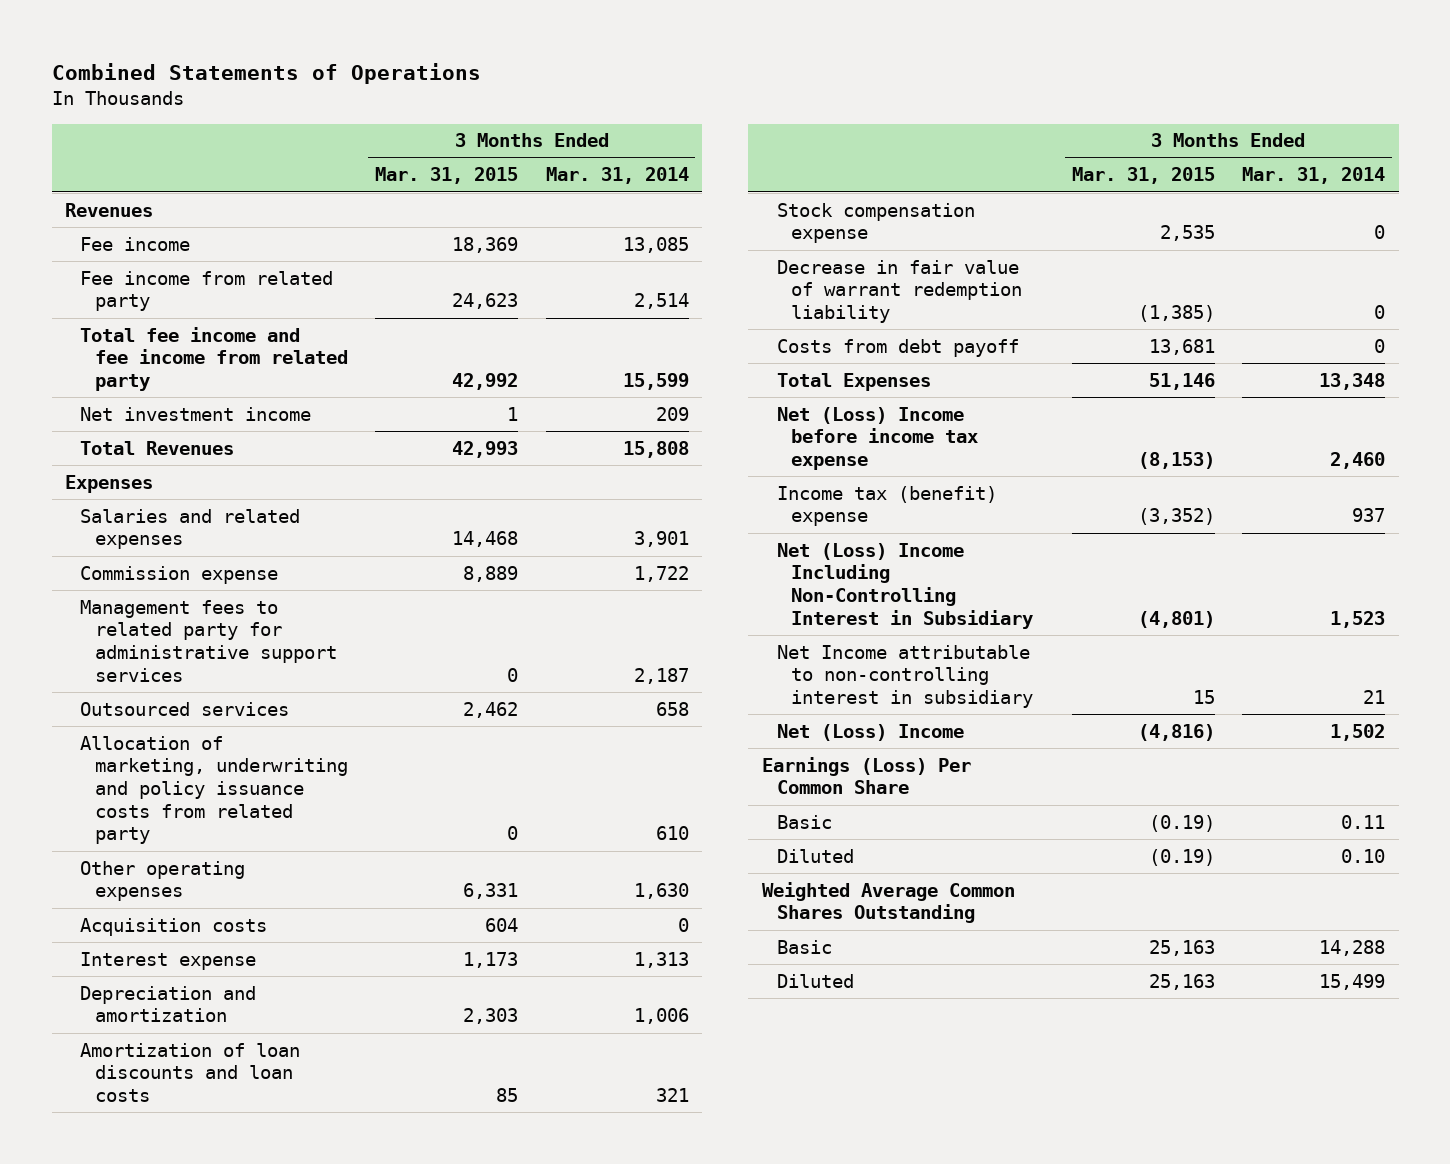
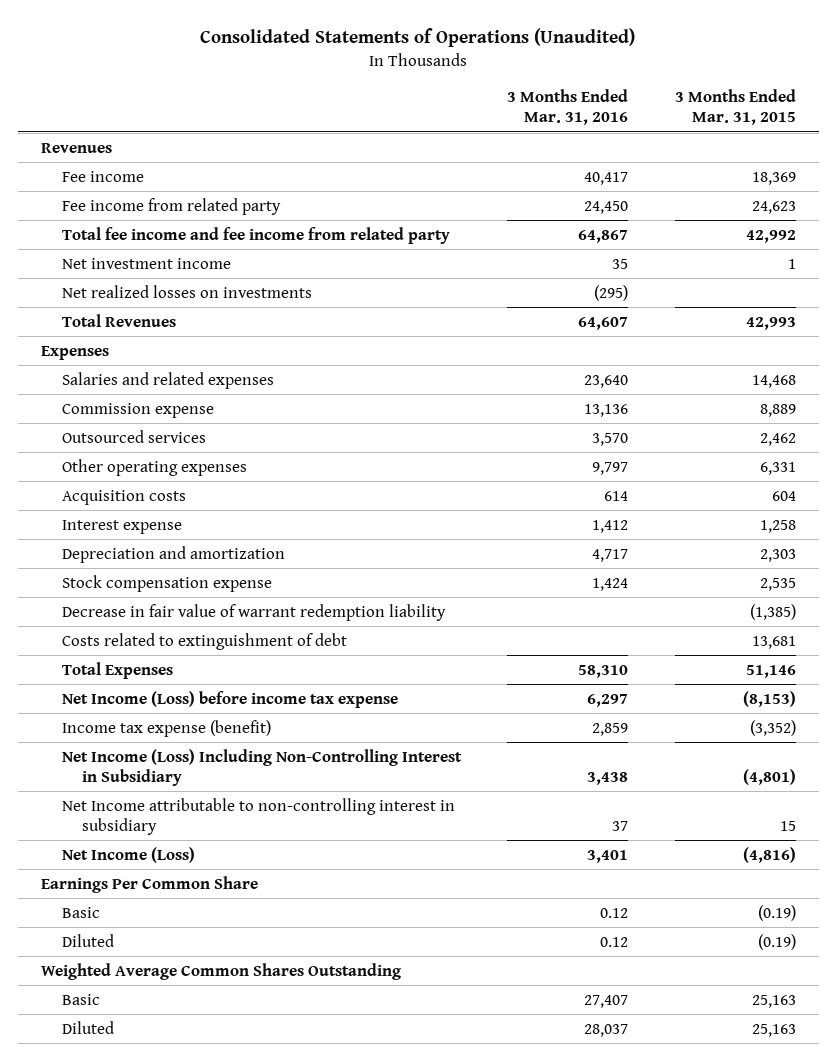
[51,63,481,85] Combined Statements of Operations -> [200,28,636,48] Consolidated Statements of Operations (Unaudited)
[545,167,689,185] Mar. 31, 2014 -> none
none -> [507,89,629,126] 3 Months Ended Mar. 31, 2016
none -> [61,284,312,298] Net realized losses on investments
[80,599,337,682] Management fees to related party for administrative support services -> none
[80,735,348,845] Allocation of marketing, underwriting and policy issuance costs from related party -> none
[463,951,519,968] 1,173 -> [759,519,796,533] 1,258
[80,1042,301,1103] Amortization of loan discounts and loan costs -> none
[776,338,1019,357] Costs from debt payoff -> [61,632,347,650] Costs related to extinguishment of debt
[776,406,979,471] Net (Loss) Income before income tax expense -> [61,690,398,708] Net Income (Loss) before income tax expense
[776,485,997,527] Income tax (benefit) expense -> [61,719,271,737] Income tax expense (benefit)
[776,542,1034,629] Net (Loss) Income Including Non-Controlling Interest in Subsidiary -> [61,748,462,786] Net Income (Loss) Including Non-Controlling Interest in Subsidiary
[776,723,964,741] Net (Loss) Income -> [61,846,195,863] Net Income (Loss)
[761,756,971,795] Earnings (Loss) Per Common Share -> [40,875,258,893] Earnings Per Common Share

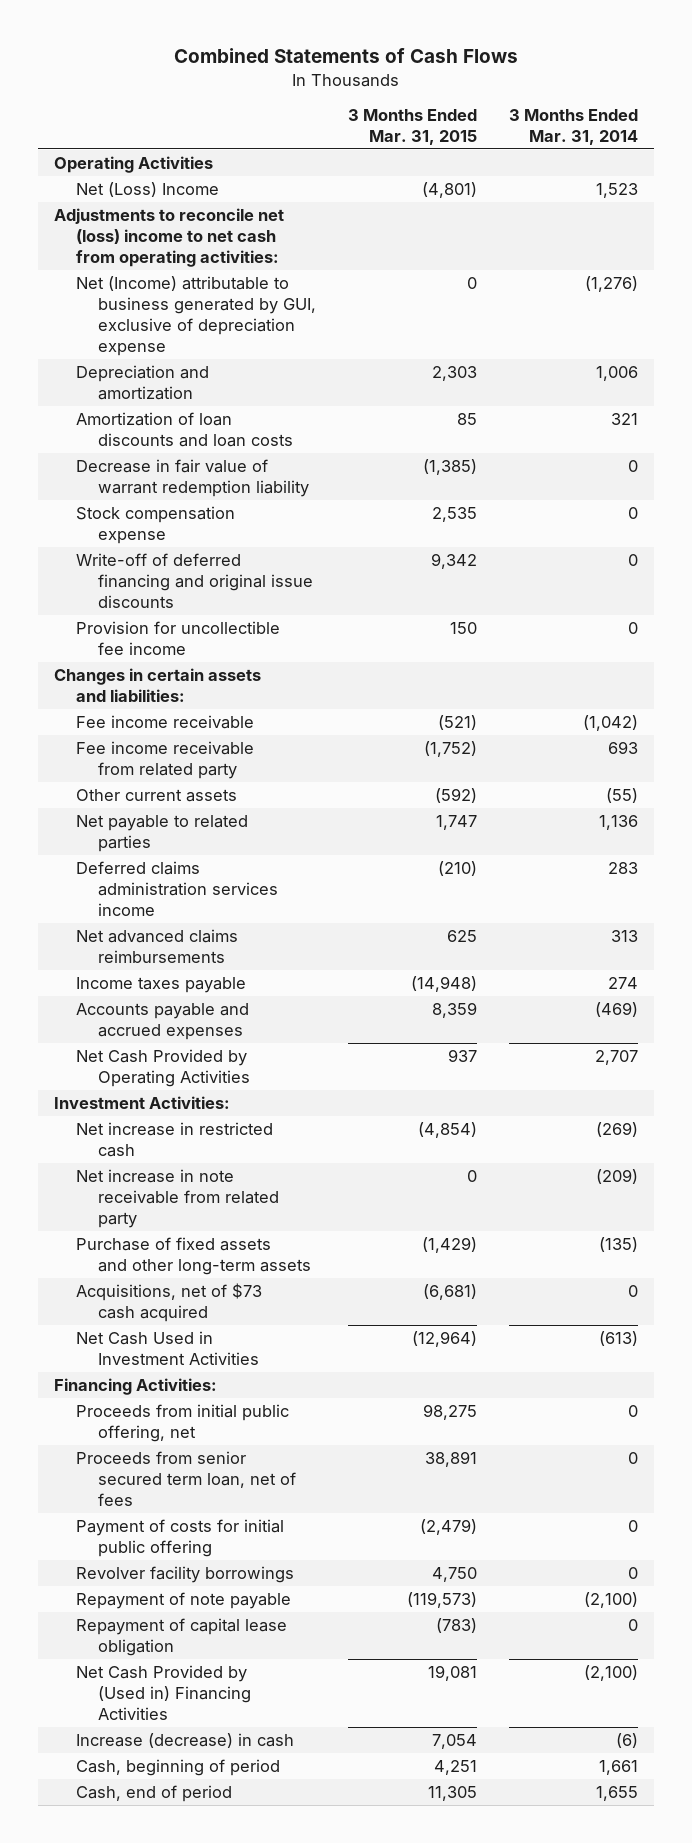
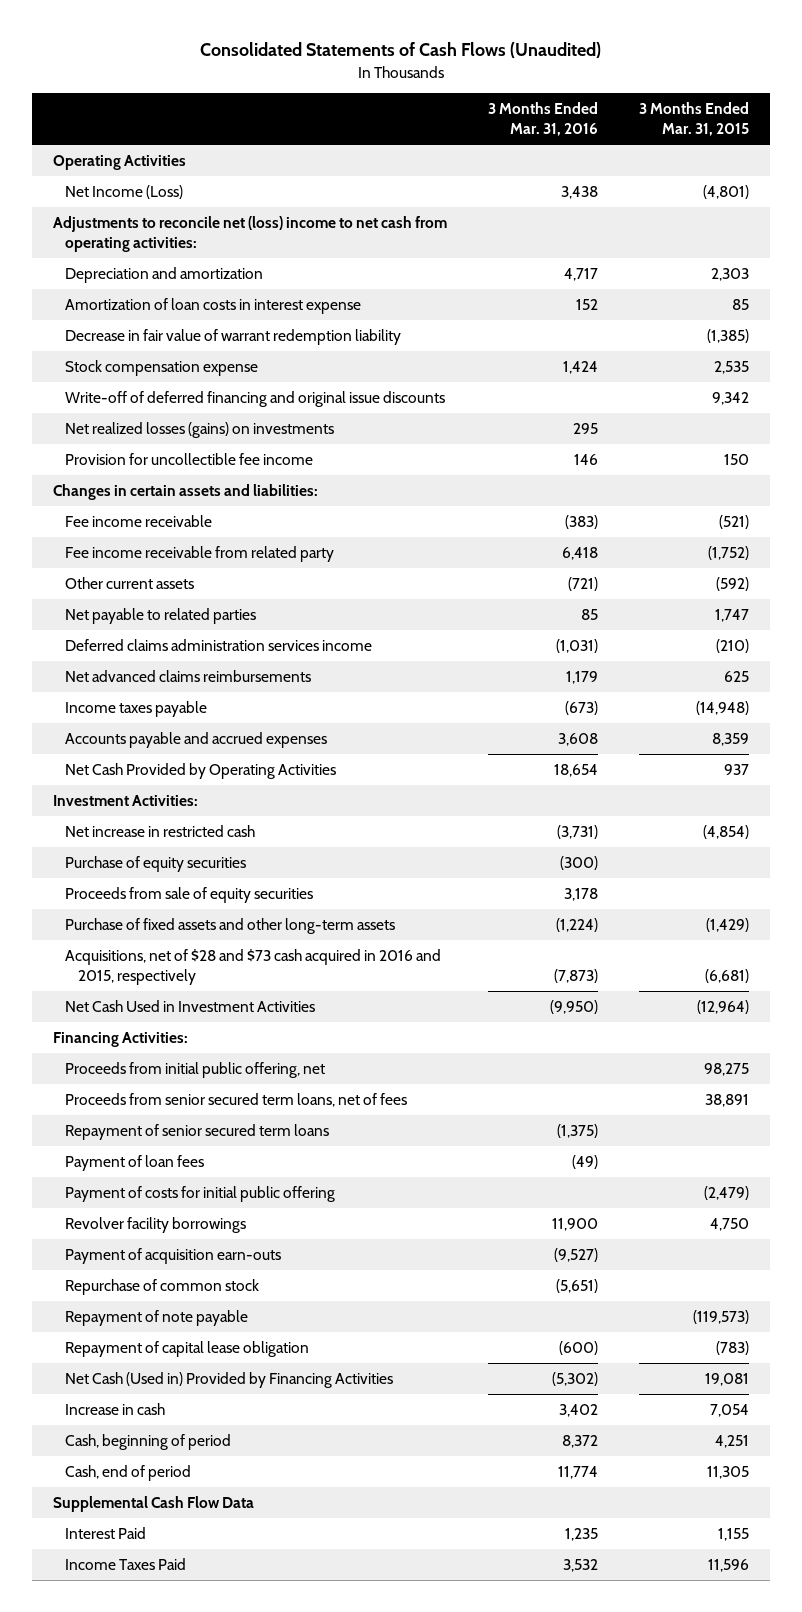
[174,48,519,64] Combined Statements of Cash Flows -> [200,42,602,59] Consolidated Statements of Cash Flows (Unaudited)
[509,108,639,145] 3 Months Ended Mar. 31, 2014 -> none
none -> [488,102,599,137] 3 Months Ended Mar. 31, 2016
[75,182,219,198] Net (Loss) Income -> [65,184,184,199] Net Income (Loss)
[75,276,316,356] Net (Income) attributable to business generated by GUI, exclusive of depreciation expense -> none
[75,412,293,447] Amortization of loan discounts and loan costs -> none
none -> [65,297,362,314] Amortization of loan costs in interest expense
none -> [65,421,335,438] Net realized losses (gains) on investments
[75,1169,279,1228] Net increase in note receivable from related party -> none
none -> [65,855,247,872] Purchase of equity securities
none -> [65,886,314,903] Proceeds from sale of equity securities
[75,1283,262,1322] Acquisitions, net of $73 cash acquired -> [65,948,442,986] Acquisitions, net of $28 and $73 cash acquired in 2016 and 2015, respectively
[75,1451,296,1506] Proceeds from senior secured term loan, net of fees -> [65,1092,408,1107] Proceeds from senior secured term loans, net of fees
none -> [65,1123,330,1140] Repayment of senior secured term loans
none -> [65,1154,205,1171] Payment of loan fees
none -> [65,1247,282,1264] Payment of acquisition earn-outs
none -> [65,1278,260,1295] Repurchase of common stock
[75,1665,251,1720] Net Cash Provided by (Used in) Financing Activities -> [65,1371,394,1388] Net Cash (Used in) Provided by Financing Activities
[75,1733,294,1749] Increase (decrease) in cash -> [65,1402,166,1415] Increase in cash
none -> [52,1495,254,1512] Supplemental Cash Flow Data
none -> [65,1526,147,1539] Interest Paid
none -> [65,1557,187,1570] Income Taxes Paid

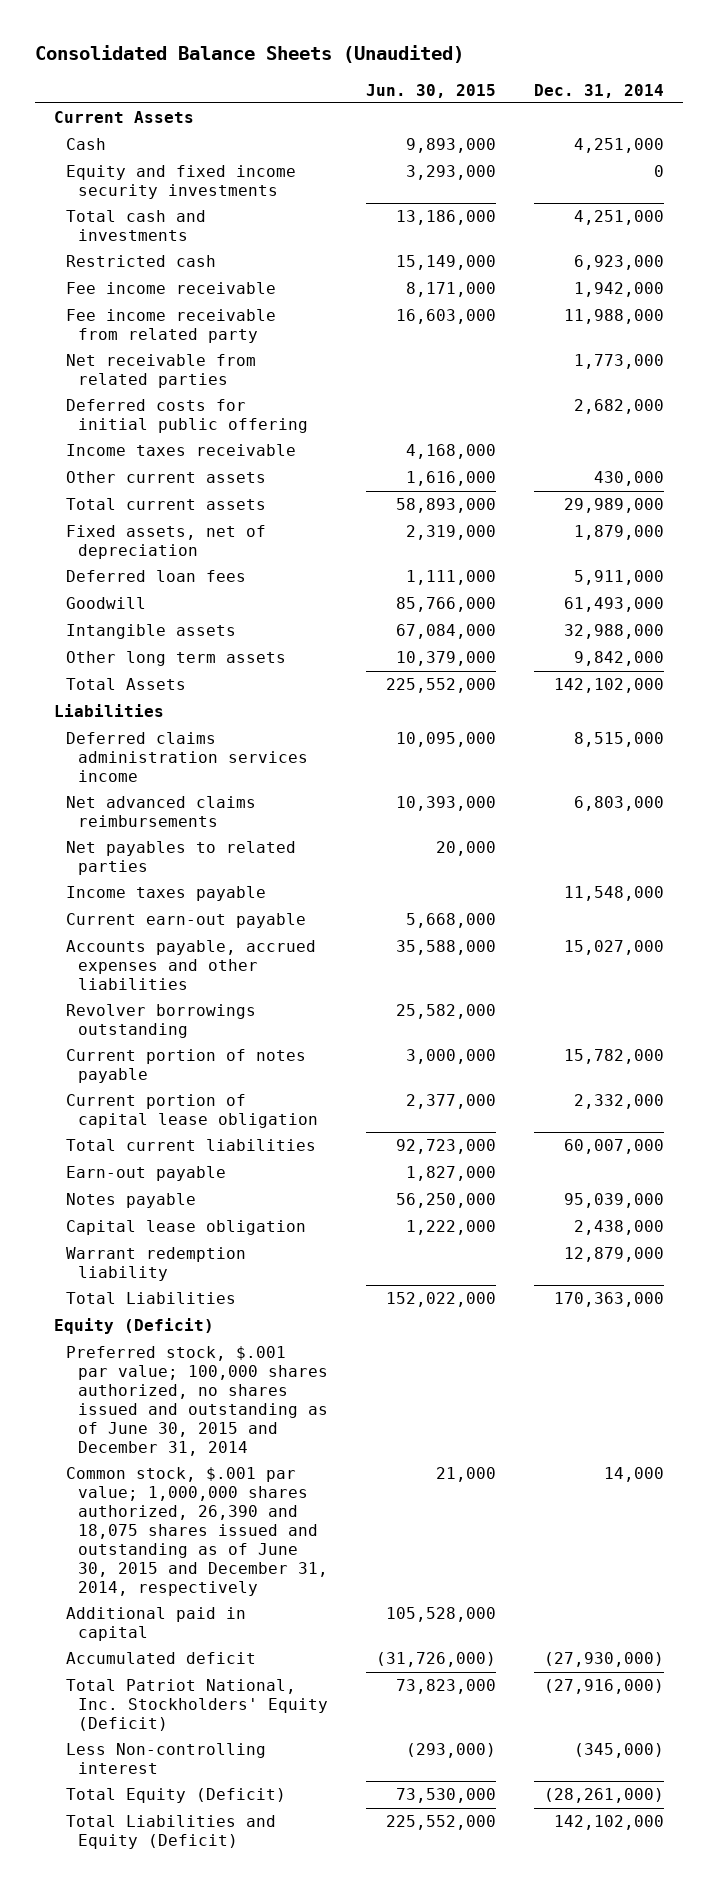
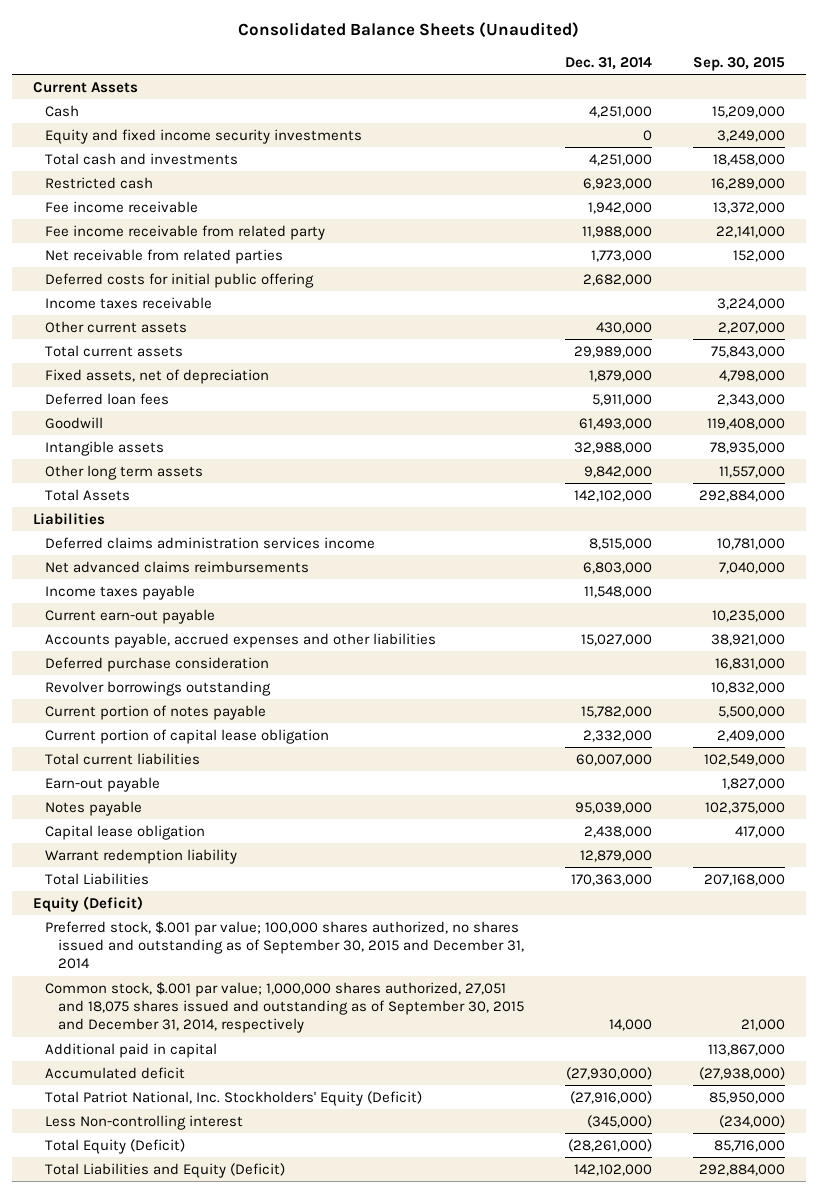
[366,83,497,98] Jun. 30, 2015 -> none
none -> [692,56,785,71] Sep. 30, 2015
[65,841,296,876] Net payables to related parties -> none
none -> [45,656,270,672] Deferred purchase consideration
[65,1346,328,1456] Preferred stock, $.001 par value; 100,000 shares authorized, no shares issued and outstanding as of June 30, 2015 and December 31, 2014 -> [45,920,524,970] Preferred stock, $.001 par value; 100,000 shares authorized, no shares issued and outstanding as of September 30, 2015 and December 31, 2014
[65,1467,328,1596] Common stock, $.001 par value; 1,000,000 shares authorized, 26,390 and 18,075 shares issued and outstanding as of June 30, 2015 and December 31, 2014, respectively -> [45,981,524,1034] Common stock, $.001 par value; 1,000,000 shares authorized, 27,051 and 18,075 shares issued and outstanding as of September 30, 2015 and December 31, 2014, respectively

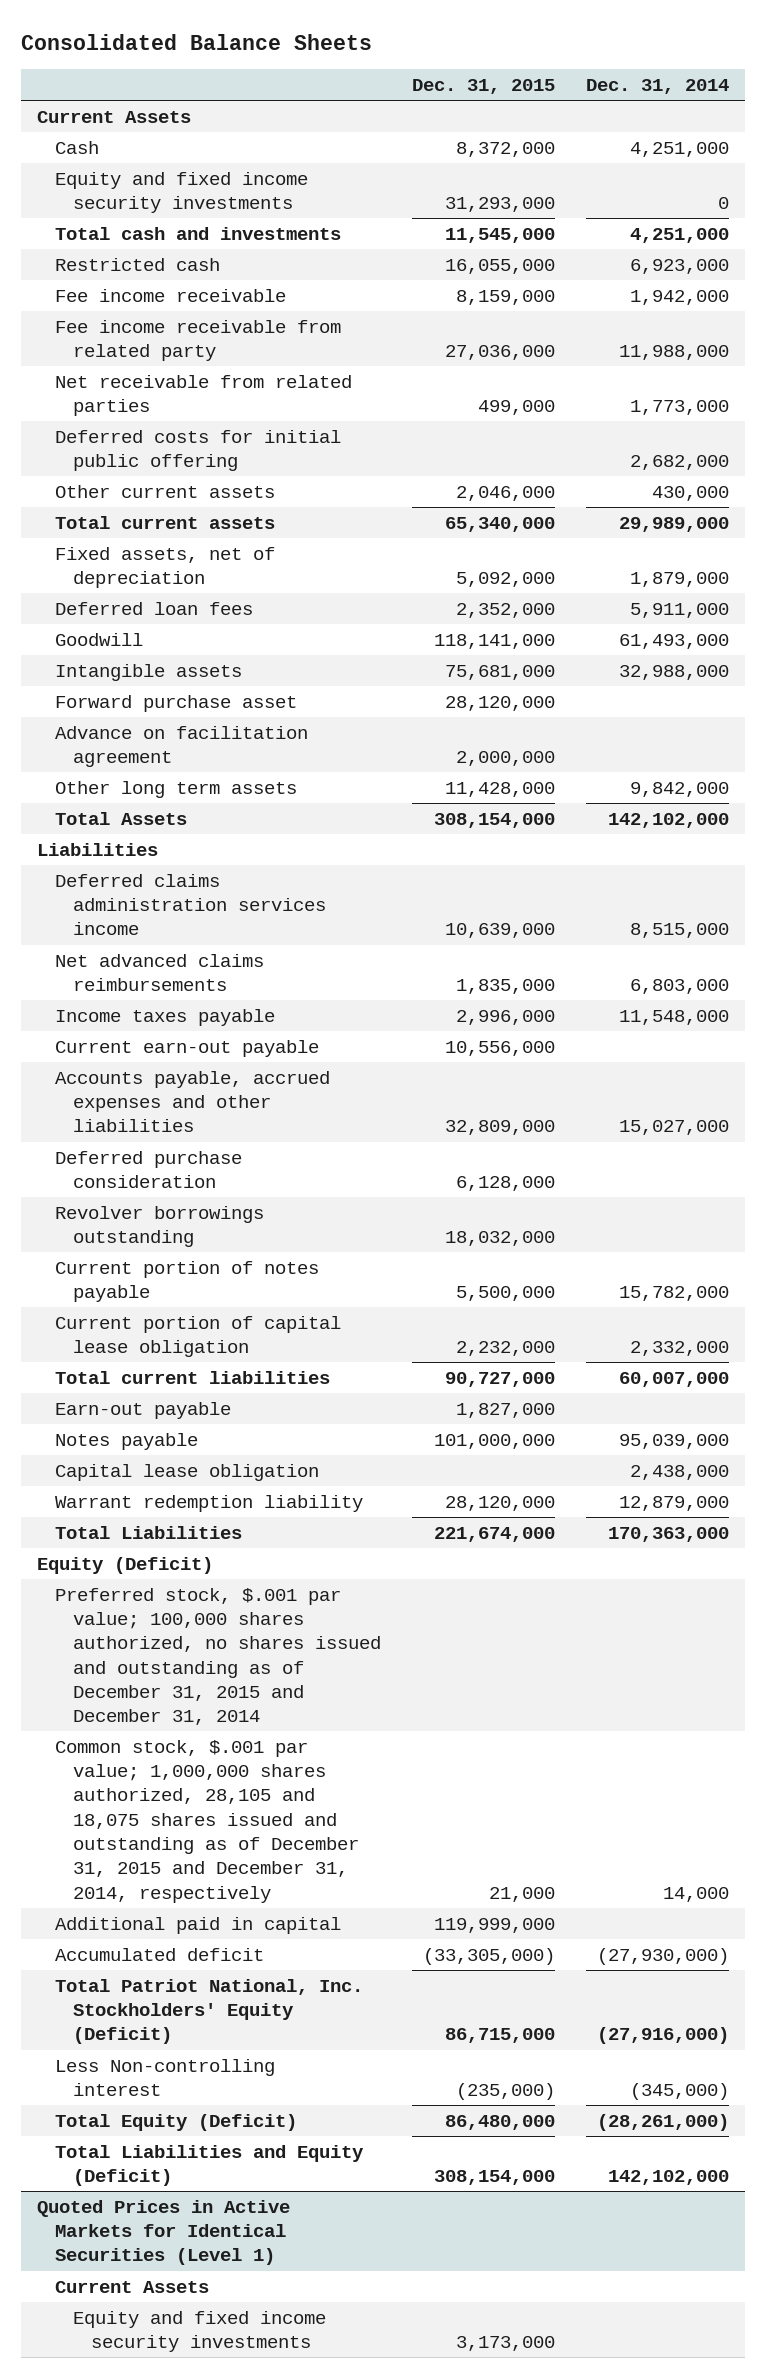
[237,22,579,39] Consolidated Balance Sheets (Unaudited) -> [21,34,373,51] Consolidated Balance Sheets
[692,56,785,71] Sep. 30, 2015 -> none
none -> [411,78,555,94] Dec. 31, 2015
[45,296,213,309] Income taxes receivable -> none
none -> [54,694,297,712] Forward purchase asset
none -> [54,725,308,767] Advance on facilitation agreement
[45,920,524,970] Preferred stock, $.001 par value; 100,000 shares authorized, no shares issued and outstanding as of September 30, 2015 and December 31, 2014 -> [54,1587,381,1726] Preferred stock, $.001 par value; 100,000 shares authorized, no shares issued and outstanding as of December 31, 2015 and December 31, 2014
[45,981,524,1034] Common stock, $.001 par value; 1,000,000 shares authorized, 27,051 and 18,075 shares issued and outstanding as of September 30, 2015 and December 31, 2014, respectively -> [54,1739,359,1903] Common stock, $.001 par value; 1,000,000 shares authorized, 28,105 and 18,075 shares issued and outstanding as of December 31, 2015 and December 31, 2014, respectively
none -> [36,2199,290,2266] Quoted Prices in Active Markets for Identical Securities (Level 1)
none -> [54,2280,209,2293] Current Assets
none -> [72,2310,326,2352] Equity and fixed income security investments

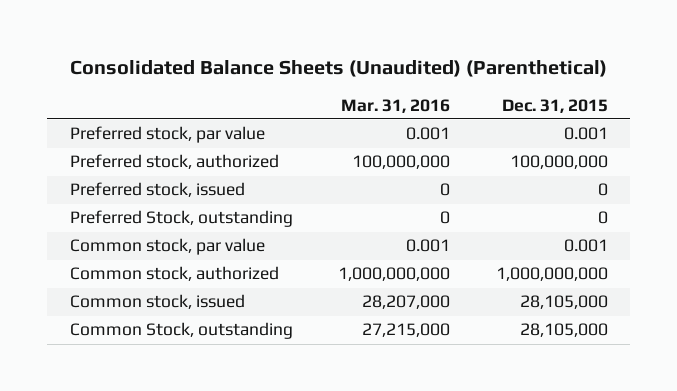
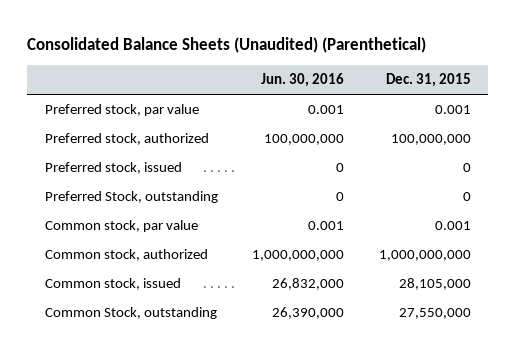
[341,98,451,113] Mar. 31, 2016 -> none
none -> [261,73,345,88] Jun. 30, 2016
[519,323,608,338] 28,105,000 -> [398,308,471,320] 27,550,000

